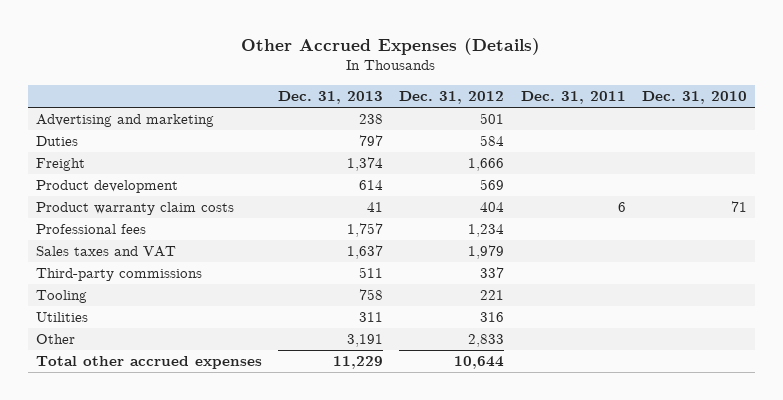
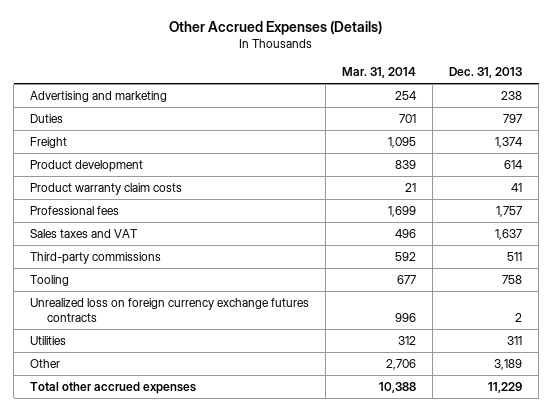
[399,90,505,104] Dec. 31, 2012 -> none
[520,90,626,104] Dec. 31, 2011 -> none
[641,90,747,104] Dec. 31, 2010 -> none
none -> [342,67,417,79] Mar. 31, 2014
none -> [30,297,310,322] Unrealized loss on foreign currency exchange futures contracts
[347,334,384,348] 3,191 -> [494,358,523,370] 3,189

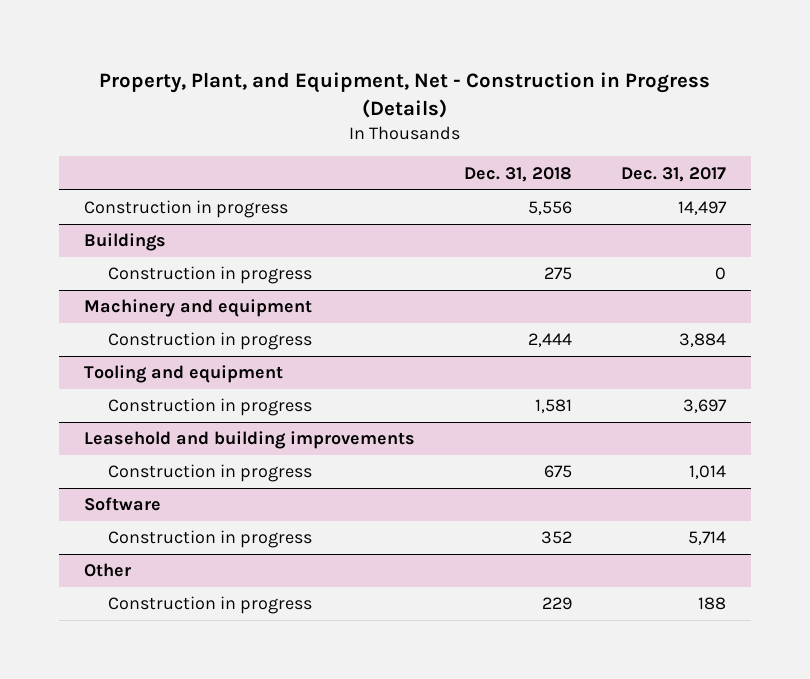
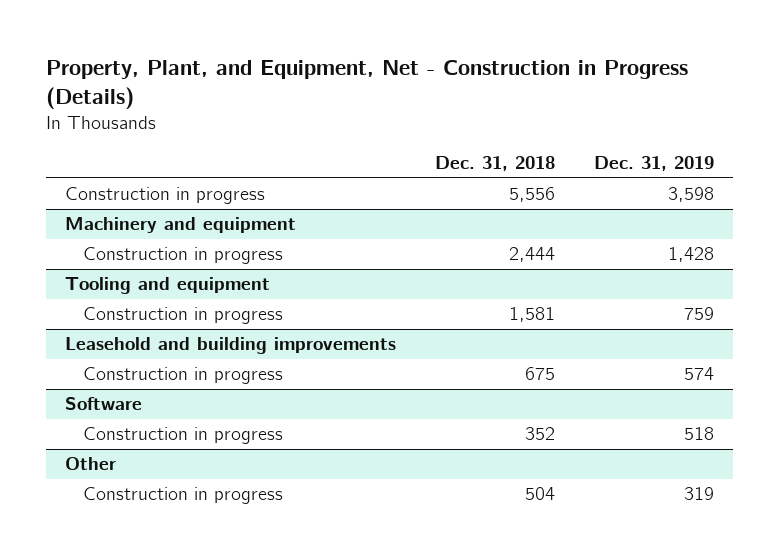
[621,166,727,182] Dec. 31, 2017 -> none
none -> [593,156,714,172] Dec. 31, 2019
[83,233,166,252] Buildings -> none
[107,266,312,285] Construction in progress -> none
[541,597,572,611] 229 -> [525,487,556,501] 504

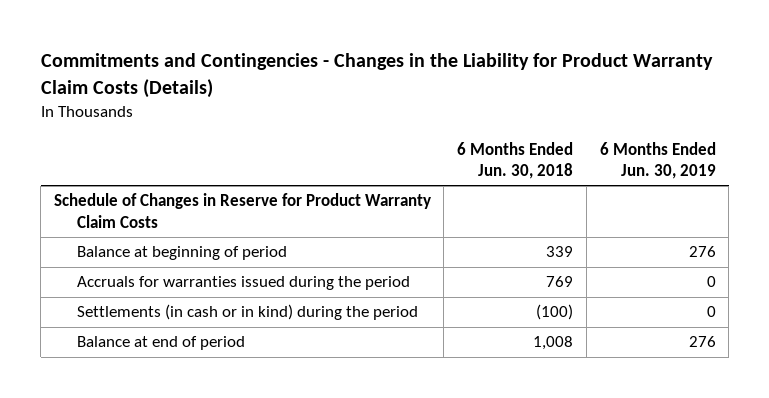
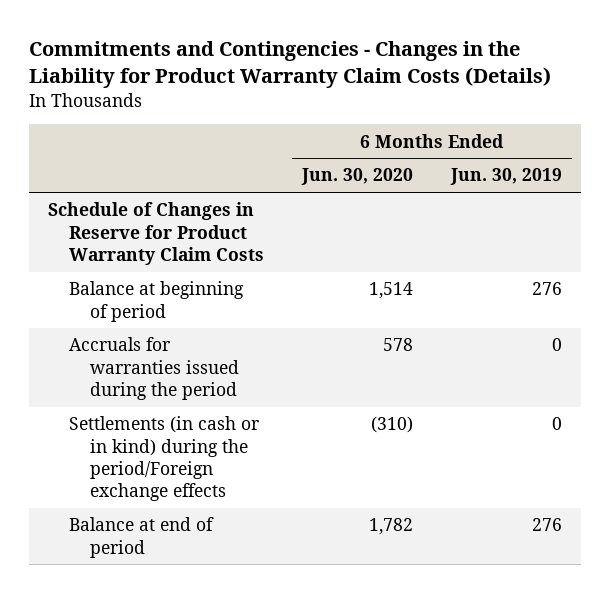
[457,141,574,180] 6 Months Ended Jun. 30, 2018 -> none
none -> [301,168,414,186] Jun. 30, 2020
[77,304,419,321] Settlements (in cash or in kind) during the period -> [68,416,259,502] Settlements (in cash or in kind) during the period/Foreign exchange effects

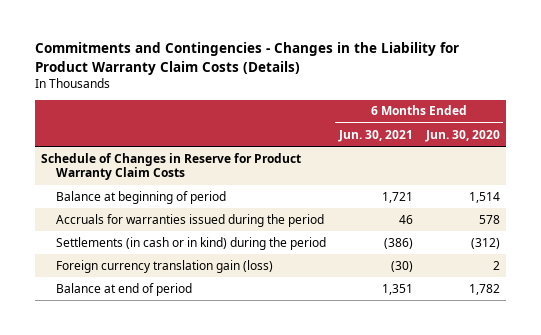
[450,168,563,186] Jun. 30, 2019 -> none
none -> [337,129,413,142] Jun. 30, 2021
[68,416,259,502] Settlements (in cash or in kind) during the period/Foreign exchange effects -> [55,236,326,250] Settlements (in cash or in kind) during the period
[371,416,414,434] (310) -> [470,237,500,249] (312)
none -> [55,259,273,273] Foreign currency translation gain (loss)

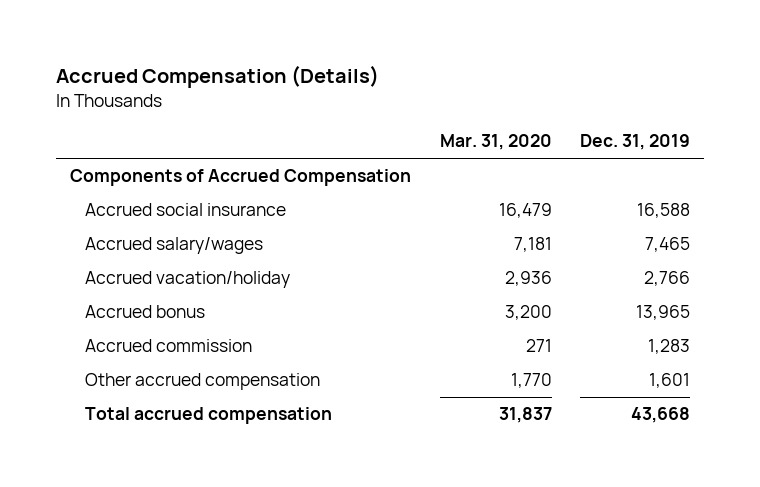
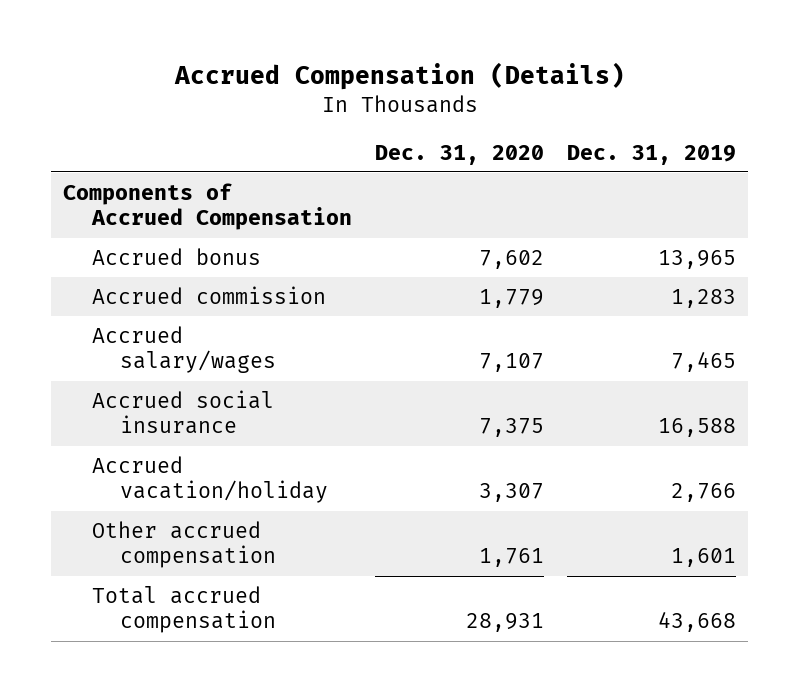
[439,134,552,151] Mar. 31, 2020 -> none
none -> [374,144,544,165] Dec. 31, 2020
[84,237,263,255] Accrued salary/wages -> [91,325,277,374] Accrued salary/wages
[84,203,286,217] Accrued social insurance -> [91,389,274,435] Accrued social insurance
[84,271,290,289] Accrued vacation/holiday -> [91,455,329,504] Accrued vacation/holiday

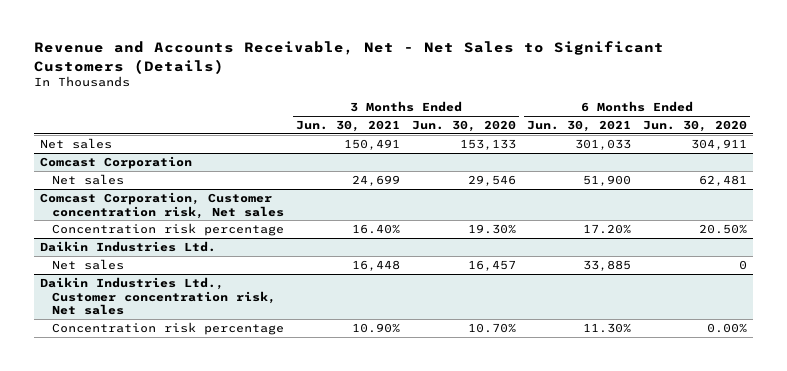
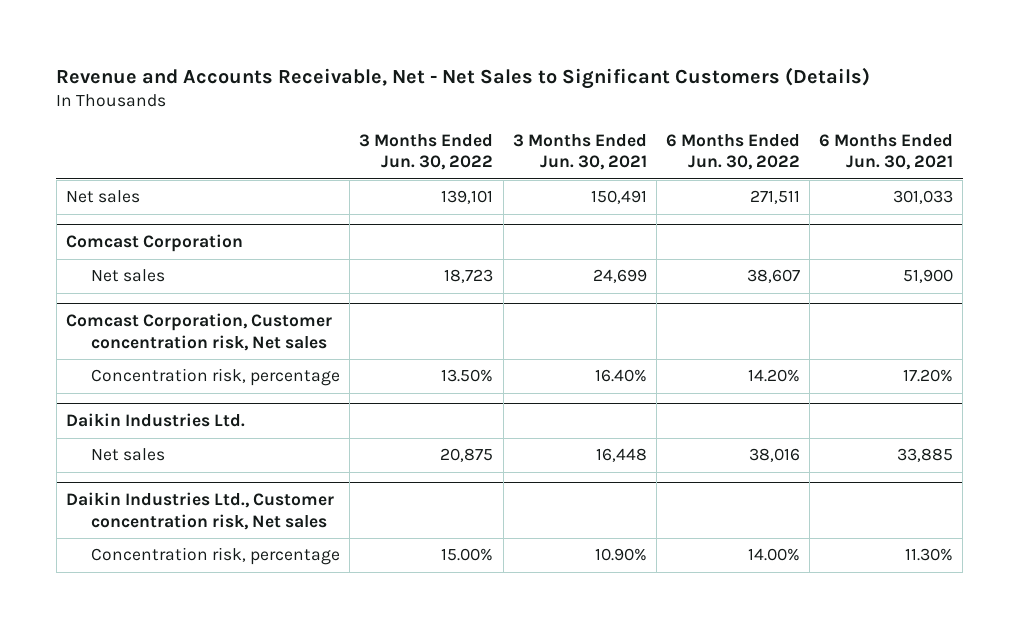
[411,120,516,133] Jun. 30, 2020 -> none
[643,120,748,133] Jun. 30, 2020 -> none
none -> [359,133,494,171] 3 Months Ended Jun. 30, 2022
none -> [665,133,800,171] 6 Months Ended Jun. 30, 2022
[52,223,285,237] Concentration risk percentage -> [91,368,341,387] Concentration risk, percentage
[52,322,285,336] Concentration risk percentage -> [91,547,341,566] Concentration risk, percentage

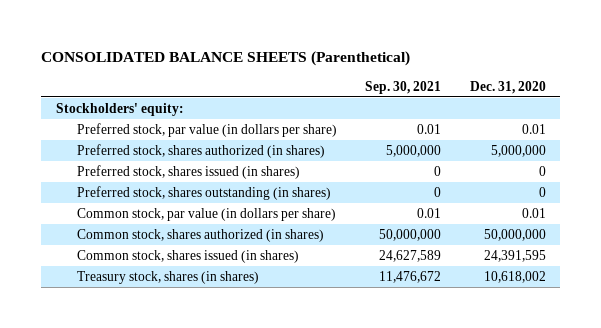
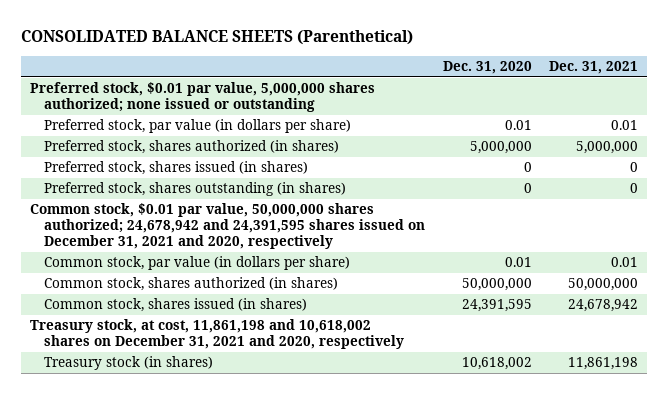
[365,80,442,94] Sep. 30, 2021 -> none
none -> [549,61,639,75] Dec. 31, 2021
[55,102,184,116] Stockholders' equity: -> none
none -> [30,82,376,113] Preferred stock, $0.01 par value, 5,000,000 shares authorized; none issued or outstanding
none -> [30,203,426,250] Common stock, $0.01 par value, 50,000,000 shares authorized; 24,678,942 and 24,391,595 shares issued on December 31, 2021 and 2020, respectively
none -> [30,319,405,350] Treasury stock, at cost, 11,861,198 and 10,618,002 shares on December 31, 2021 and 2020, respectively
[76,270,259,284] Treasury stock, shares (in shares) -> [44,356,214,371] Treasury stock (in shares)

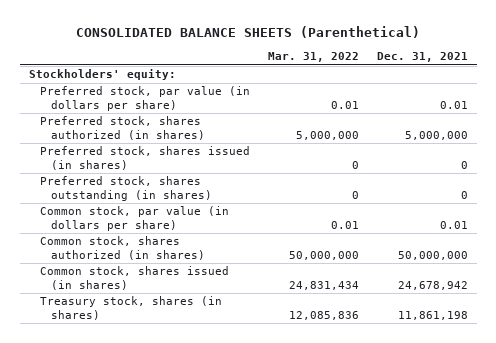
[442,61,532,75] Dec. 31, 2020 -> none
none -> [267,52,359,63] Mar. 31, 2022
[30,82,376,113] Preferred stock, $0.01 par value, 5,000,000 shares authorized; none issued or outstanding -> none
none -> [28,69,176,81] Stockholders' equity:
[30,203,426,250] Common stock, $0.01 par value, 50,000,000 shares authorized; 24,678,942 and 24,391,595 shares issued on December 31, 2021 and 2020, respectively -> none
[30,319,405,350] Treasury stock, at cost, 11,861,198 and 10,618,002 shares on December 31, 2021 and 2020, respectively -> none
[44,356,214,371] Treasury stock (in shares) -> [39,296,222,321] Treasury stock, shares (in shares)

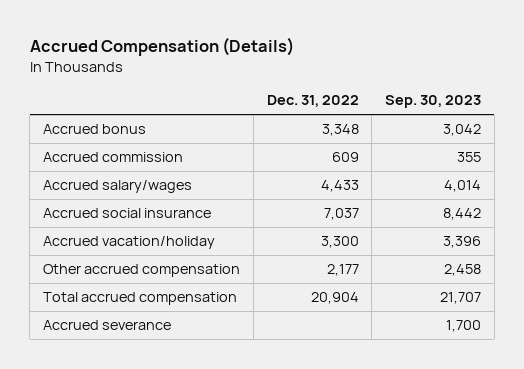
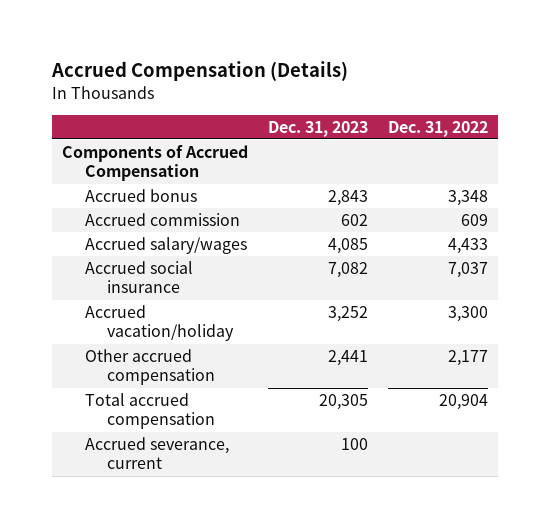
[384,95,481,109] Sep. 30, 2023 -> none
none -> [267,120,368,137] Dec. 31, 2023
none -> [61,145,248,182] Components of Accrued Compensation
[43,320,172,331] Accrued severance -> [84,437,229,470] Accrued severance, current

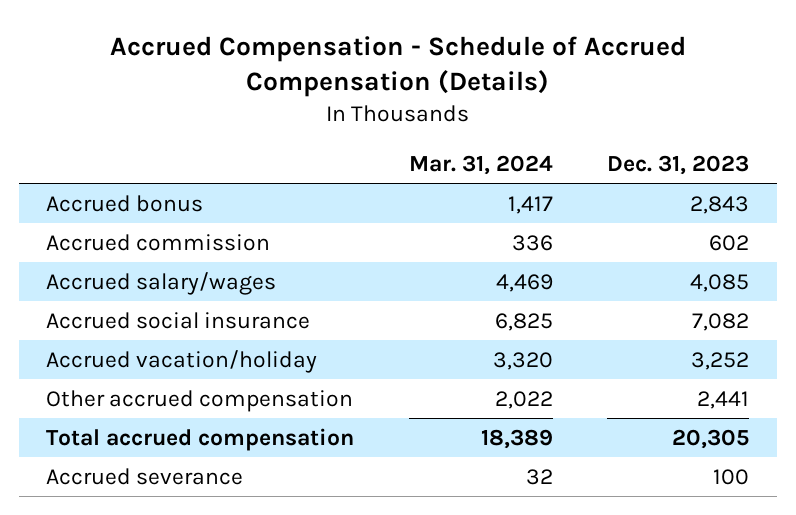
[50,60,348,81] Accrued Compensation (Details) -> [109,35,686,98] Accrued Compensation - Schedule of Accrued Compensation (Details)
[388,120,489,137] Dec. 31, 2022 -> none
none -> [408,154,553,175] Mar. 31, 2024
[61,145,248,182] Components of Accrued Compensation -> none
[84,437,229,470] Accrued severance, current -> [46,467,244,485] Accrued severance

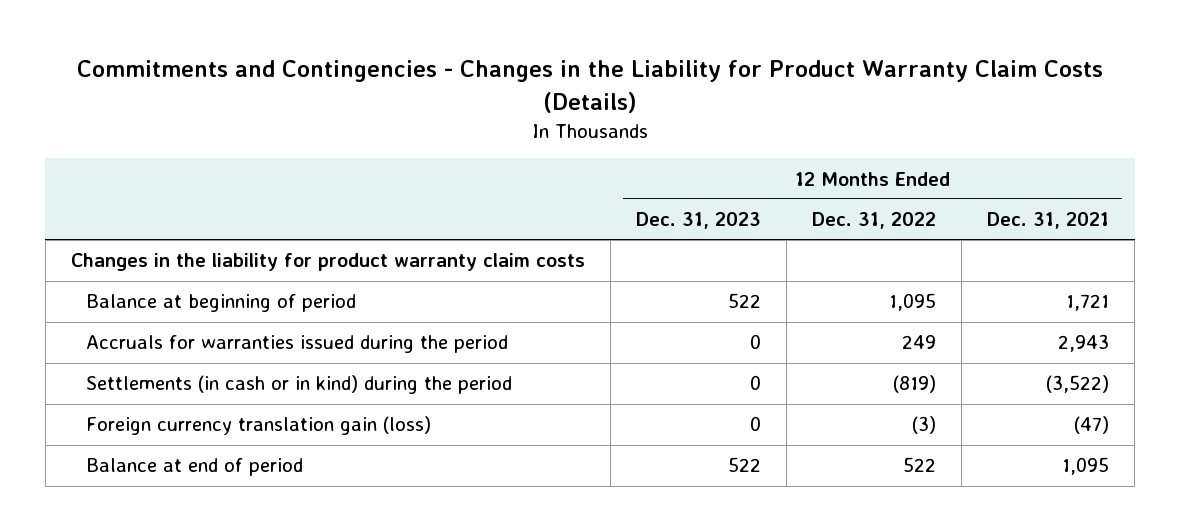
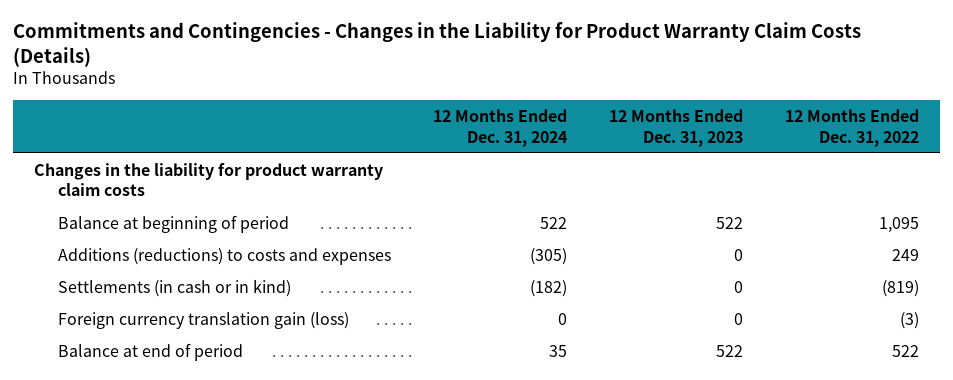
[987,212,1110,230] Dec. 31, 2021 -> none
none -> [432,109,567,147] 12 Months Ended Dec. 31, 2024
[86,335,509,354] Accruals for warranties issued during the period -> [57,247,391,265] Additions (reductions) to costs and expenses
[86,375,513,395] Settlements (in cash or in kind) during the period -> [57,278,291,297] Settlements (in cash or in kind)

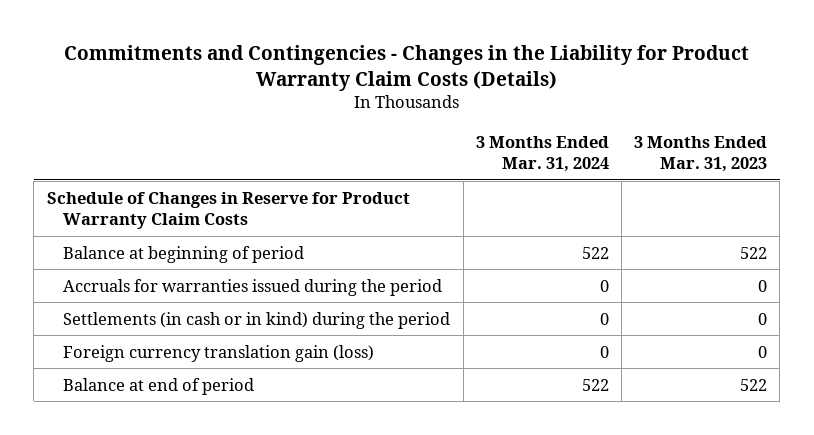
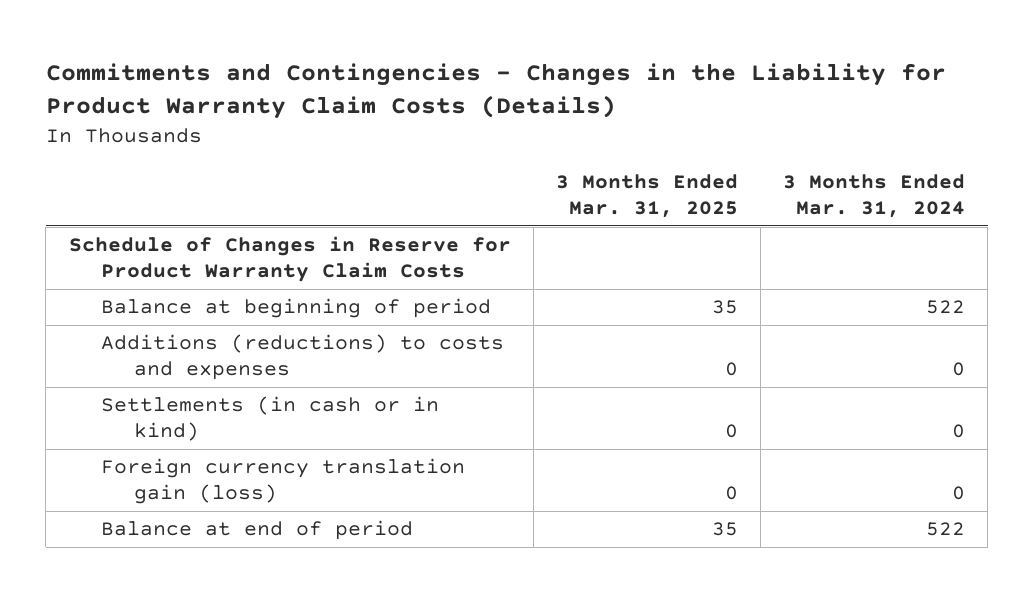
[634,135,768,173] 3 Months Ended Mar. 31, 2023 -> none
none -> [555,174,738,219] 3 Months Ended Mar. 31, 2025
[63,278,443,296] Accruals for warranties issued during the period -> [101,334,505,381] Additions (reductions) to costs and expenses
[63,311,451,329] Settlements (in cash or in kind) during the period -> [101,396,440,442] Settlements (in cash or in kind)

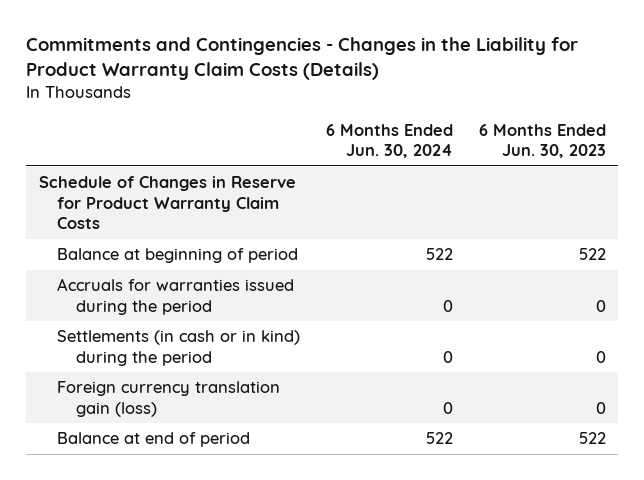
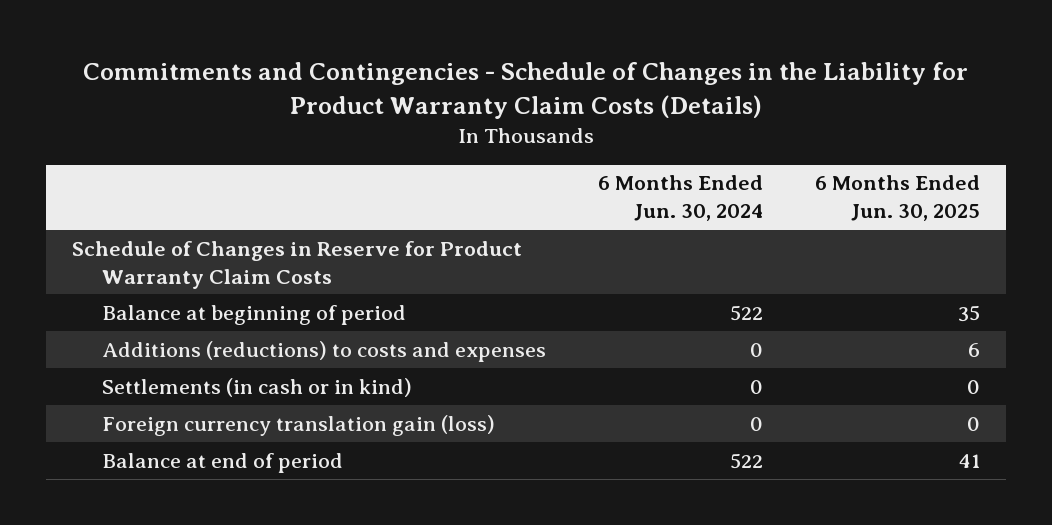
[25,37,578,81] Commitments and Contingencies - Changes in the Liability for Product Warranty Claim Costs (Details) -> [83,61,969,119] Commitments and Contingencies - Schedule of Changes in the Liability for Product Warranty Claim Costs (Details)
[478,123,606,159] 6 Months Ended Jun. 30, 2023 -> none
none -> [814,175,980,222] 6 Months Ended Jun. 30, 2025
[57,278,295,315] Accruals for warranties issued during the period -> [102,340,547,362] Additions (reductions) to costs and expenses
[57,330,301,366] Settlements (in cash or in kind) during the period -> [102,377,413,397] Settlements (in cash or in kind)

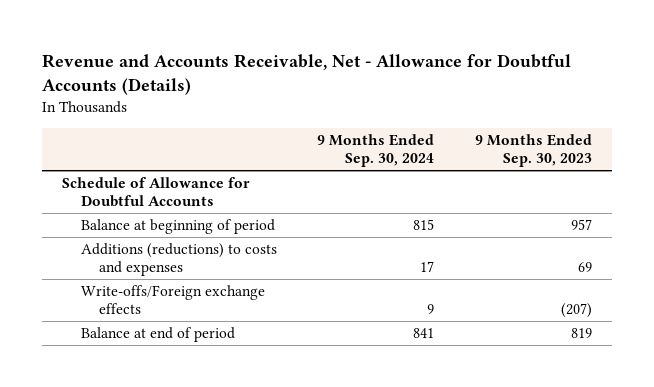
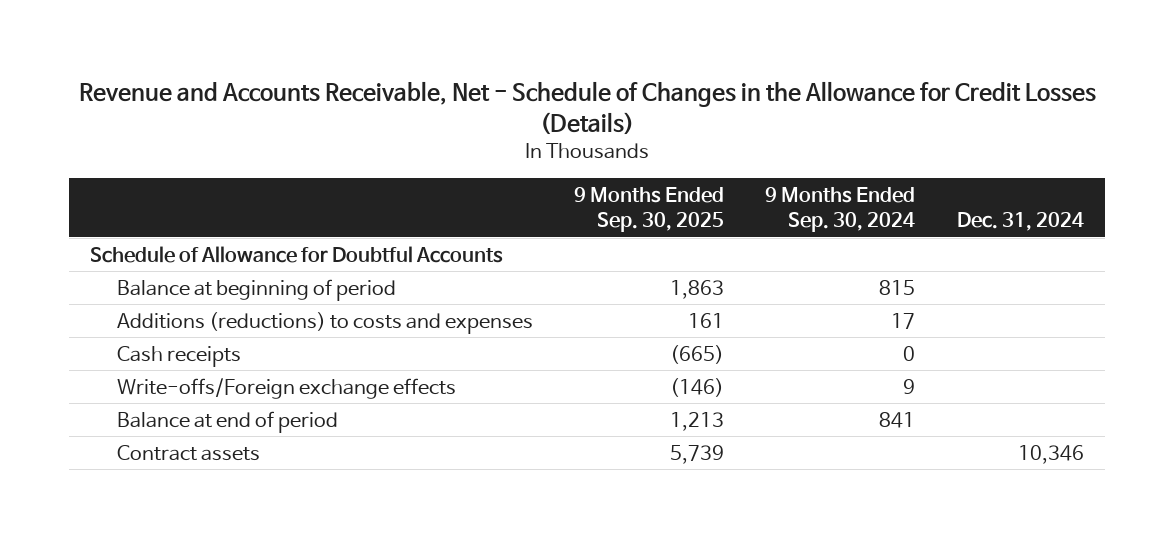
[42,53,572,95] Revenue and Accounts Receivable, Net - Allowance for Doubtful Accounts (Details) -> [78,81,1096,136] Revenue and Accounts Receivable, Net - Schedule of Changes in the Allowance for Credit Losses (Details)
[474,133,592,168] 9 Months Ended Sep. 30, 2023 -> none
none -> [574,187,725,233] 9 Months Ended Sep. 30, 2025
none -> [956,212,1084,232] Dec. 31, 2024
none -> [116,345,241,367] Cash receipts
none -> [116,444,260,461] Contract assets

